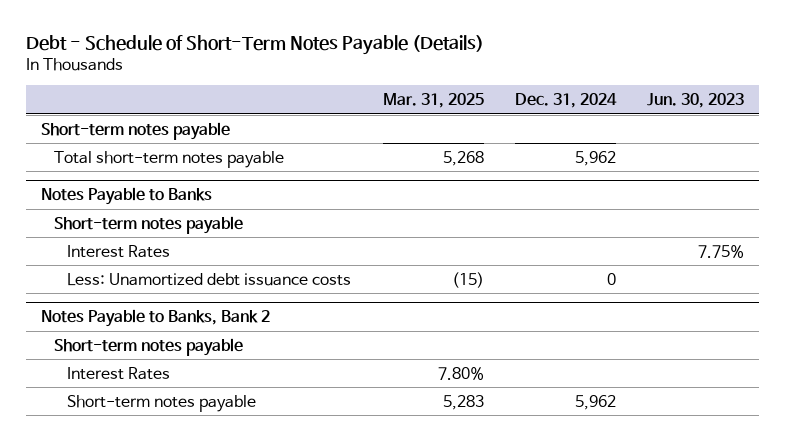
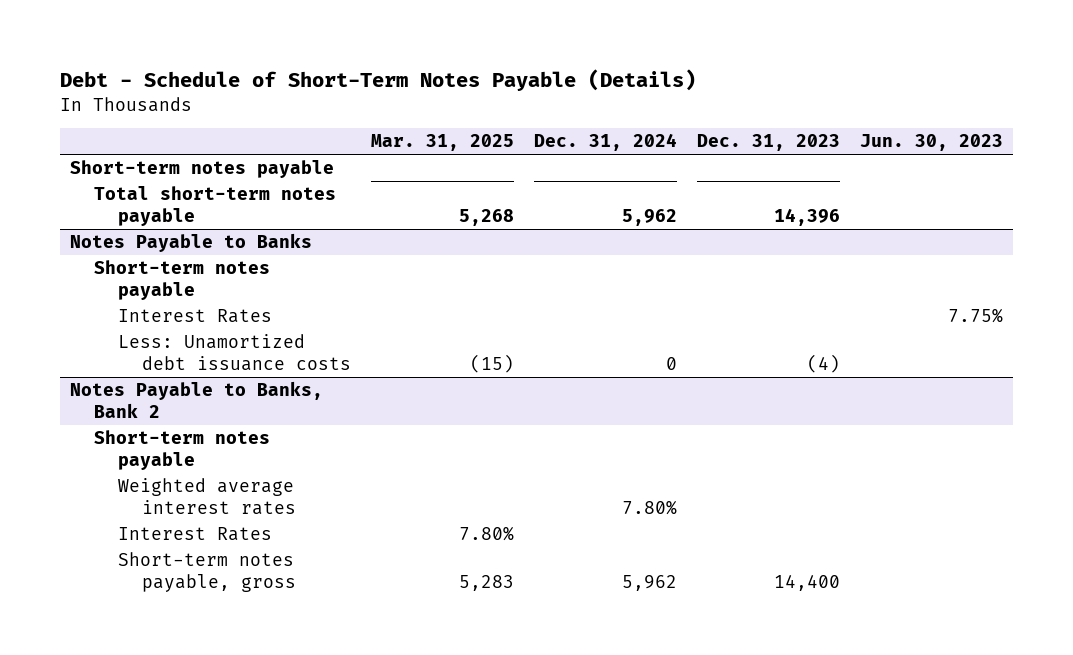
none -> [697,134,841,152] Dec. 31, 2023
none -> [118,478,297,515] Weighted average interest rates
[67,394,257,412] Short-term notes payable -> [118,552,297,592] Short-term notes payable, gross

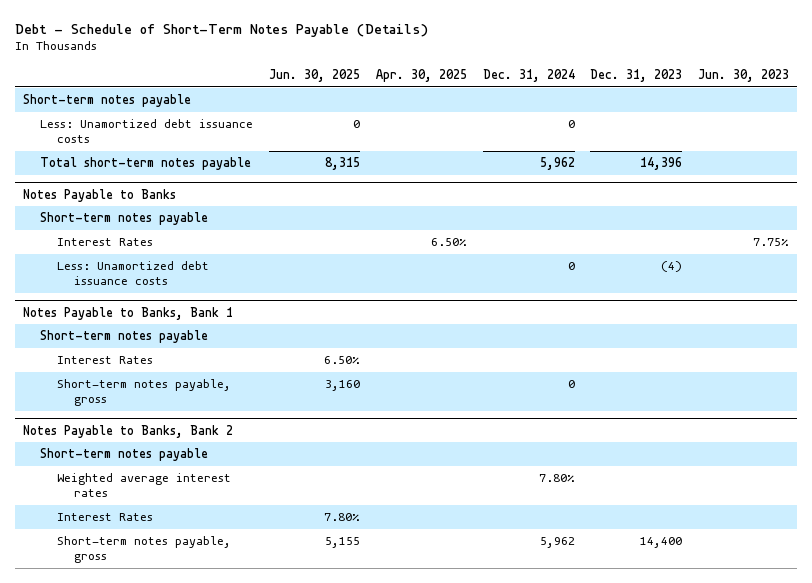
[371,134,515,152] Mar. 31, 2025 -> none
none -> [268,68,360,82] Jun. 30, 2025
none -> [375,68,467,82] Apr. 30, 2025
none -> [39,119,253,143] Less: Unamortized debt issuance costs
none -> [22,306,233,320] Notes Payable to Banks, Bank 1
none -> [39,330,208,344] Short-term notes payable
none -> [56,356,153,365] Interest Rates
none -> [56,379,231,406] Short-term notes payable, gross

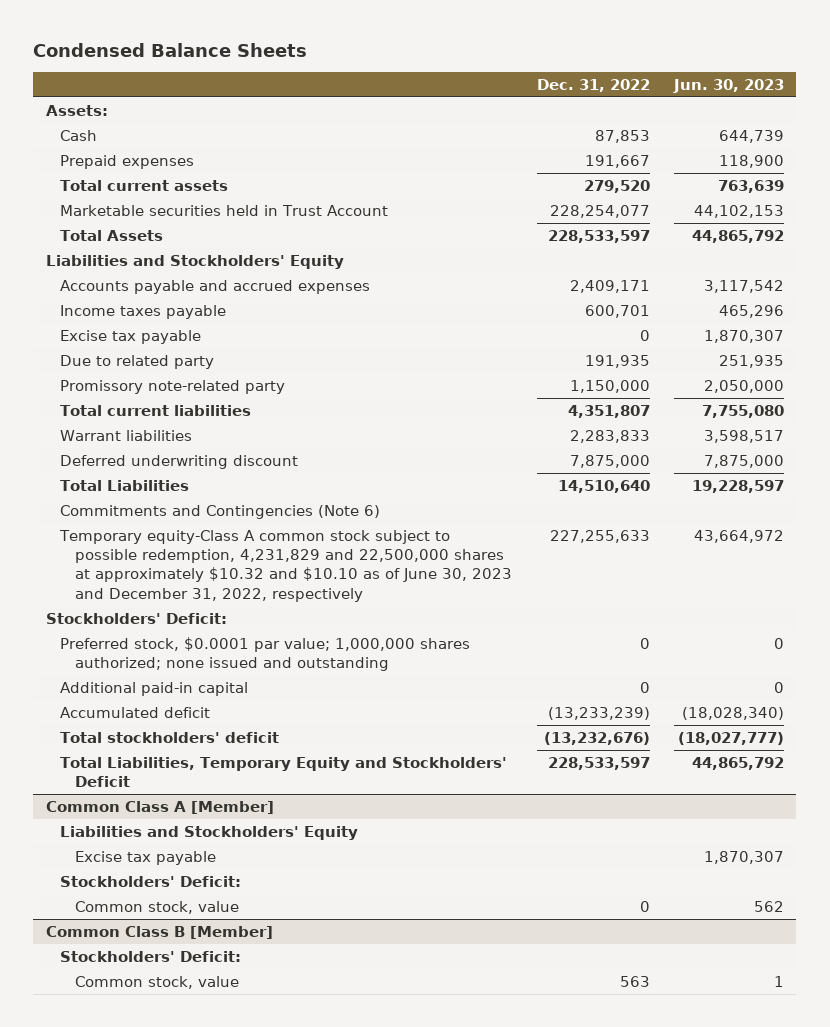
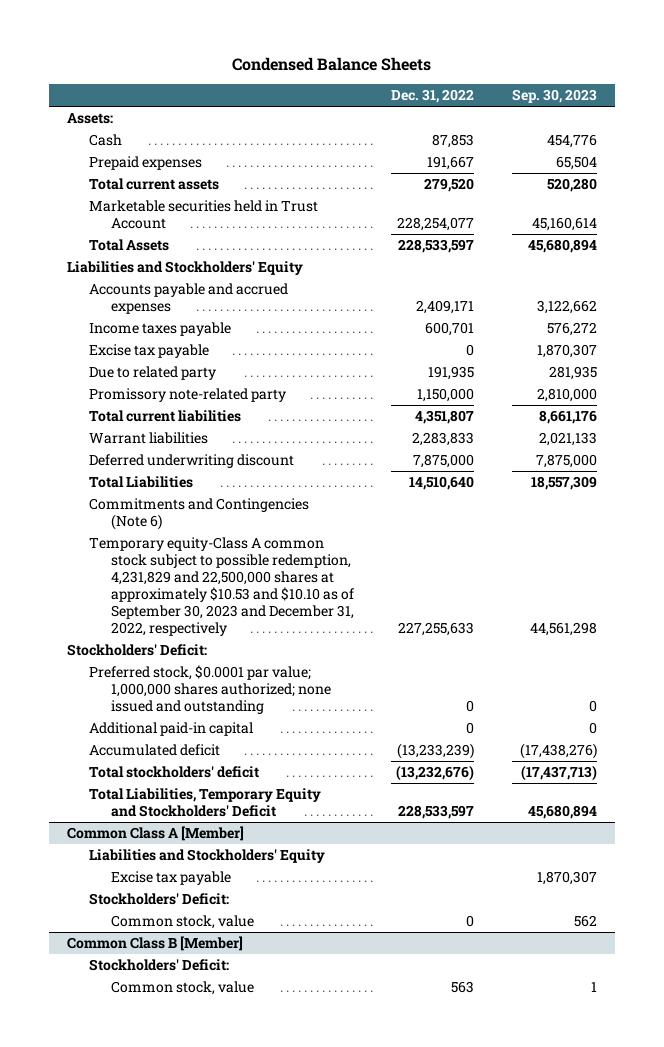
[672,78,784,93] Jun. 30, 2023 -> none
none -> [511,89,597,104] Sep. 30, 2023
[59,530,513,602] Temporary equity-Class A common stock subject to possible redemption, 4,231,829 and 22,500,000 shares at approximately $10.32 and $10.10 as of June 30, 2023 and December 31, 2022, respectively -> [89,537,354,637] Temporary equity-Class A common stock subject to possible redemption, 4,231,829 and 22,500,000 shares at approximately $10.53 and $10.10 as of September 30, 2023 and December 31, 2022, respectively

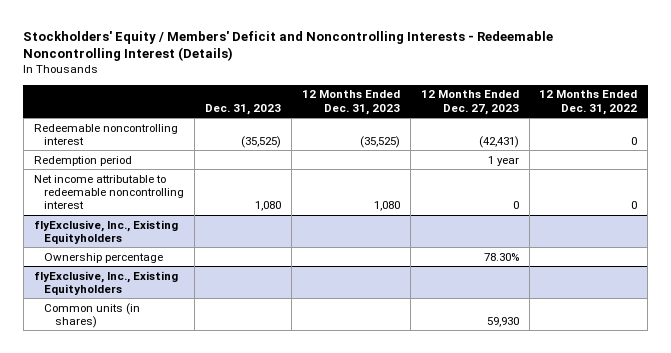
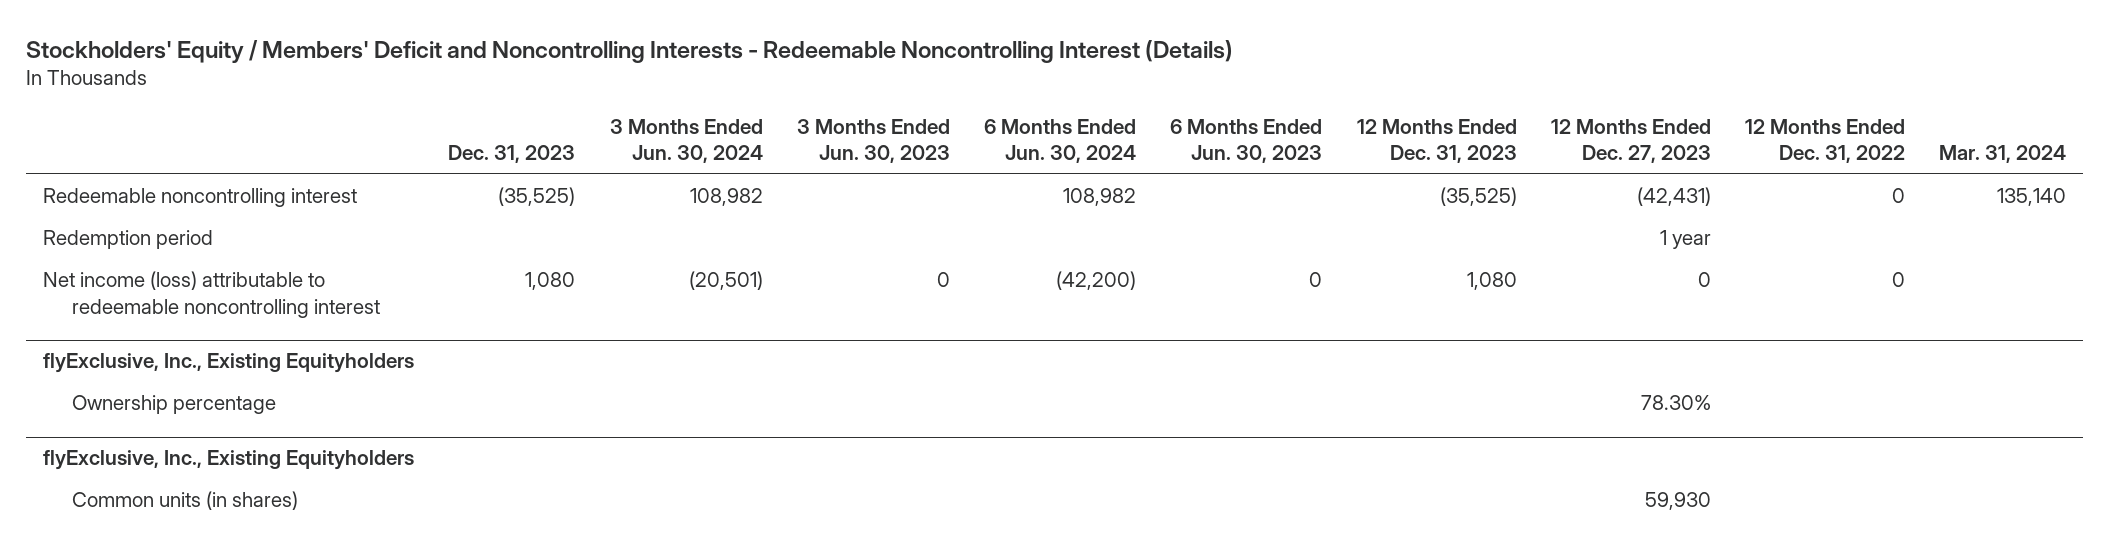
none -> [609,119,763,164] 3 Months Ended Jun. 30, 2024
none -> [796,119,950,164] 3 Months Ended Jun. 30, 2023
none -> [984,119,1137,164] 6 Months Ended Jun. 30, 2024
none -> [1170,119,1323,164] 6 Months Ended Jun. 30, 2023
none -> [1939,145,2067,164] Mar. 31, 2024
[33,174,185,209] Net income attributable to redeemable noncontrolling interest -> [43,271,381,318] Net income (loss) attributable to redeemable noncontrolling interest

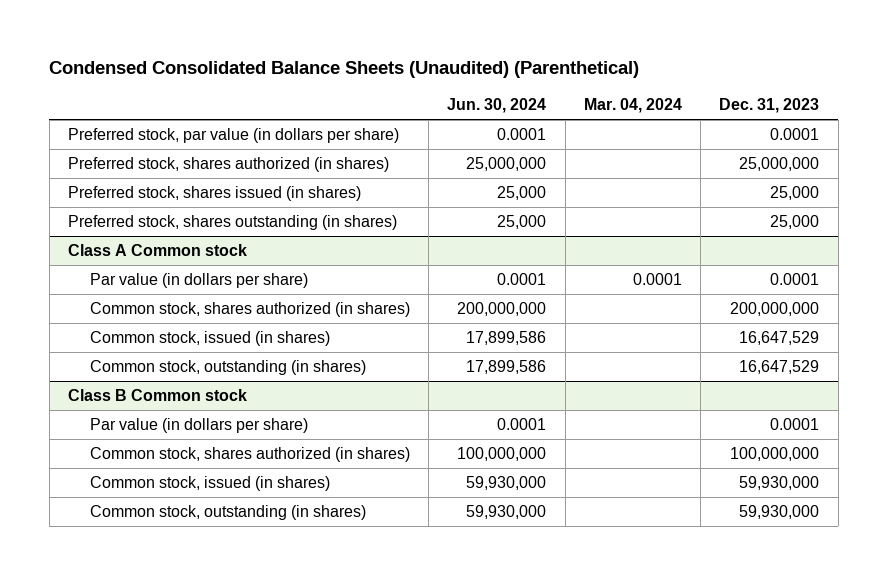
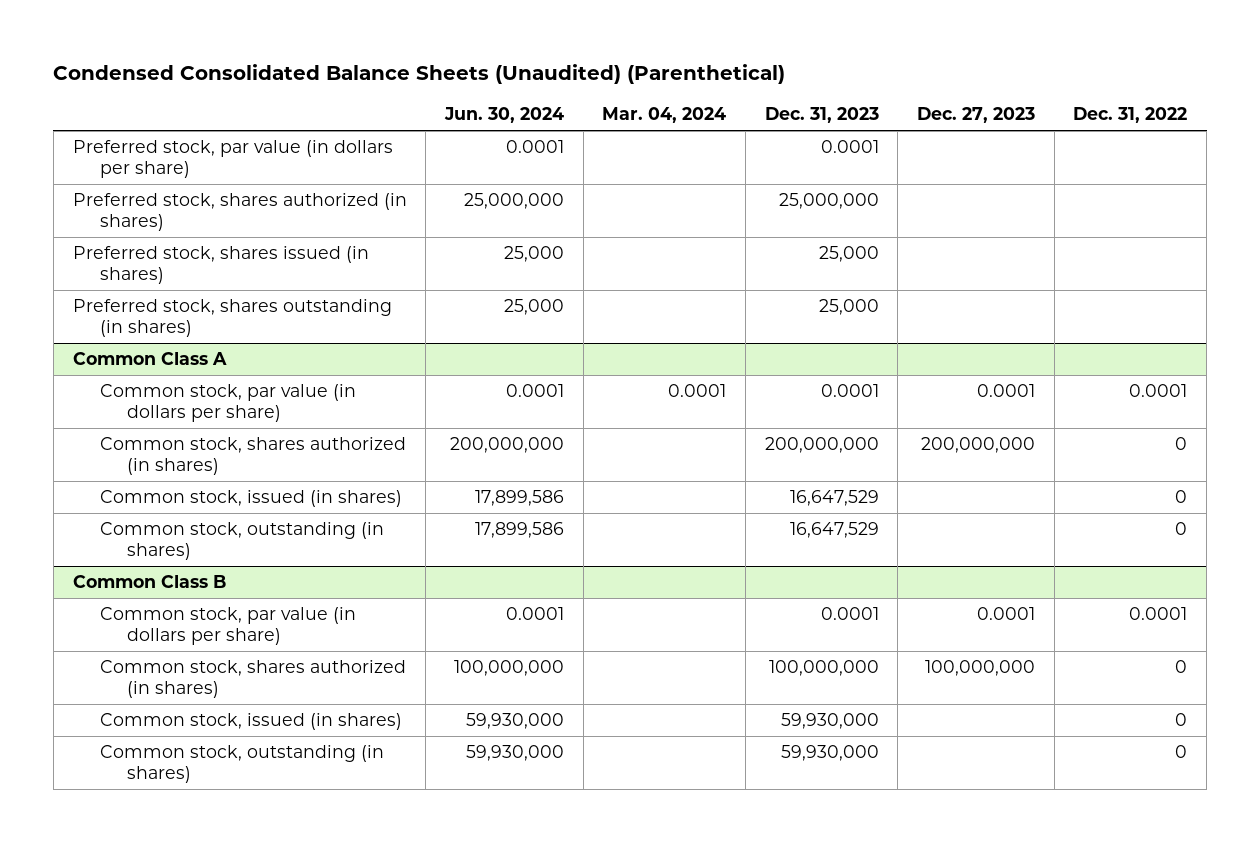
none -> [917,107,1036,124] Dec. 27, 2023
none -> [1073,107,1188,124] Dec. 31, 2022
[68,244,248,257] Class A Common stock -> [72,352,227,366] Common Class A
[89,273,308,289] Par value (in dollars per share) -> [99,384,356,423] Common stock, par value (in dollars per share)
[68,389,248,402] Class B Common stock -> [72,575,226,589] Common Class B
[89,418,308,434] Par value (in dollars per share) -> [99,607,356,646] Common stock, par value (in dollars per share)

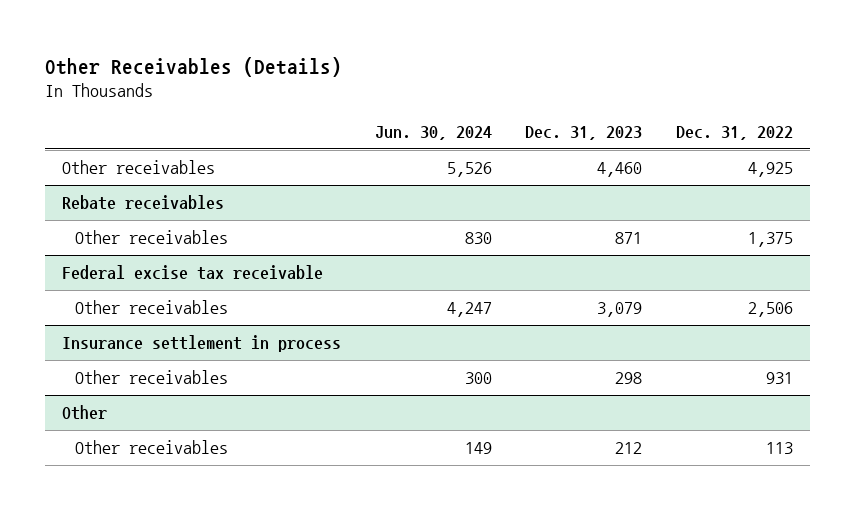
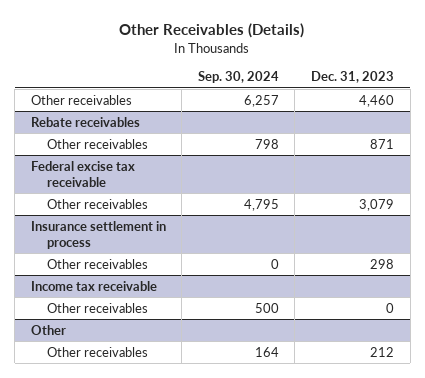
[374,125,492,140] Jun. 30, 2024 -> none
[675,125,793,140] Dec. 31, 2022 -> none
none -> [197,71,279,84] Sep. 30, 2024
none -> [30,280,157,291] Income tax receivable
none -> [47,302,149,313] Other receivables

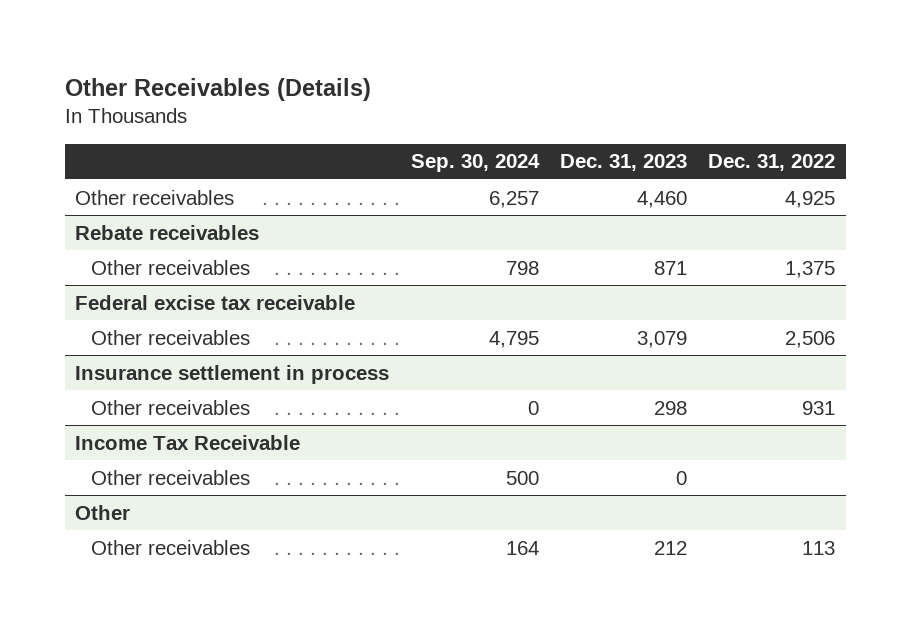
none -> [708,154,836,172] Dec. 31, 2022
[30,280,157,291] Income tax receivable -> [75,434,301,450] Income Tax Receivable

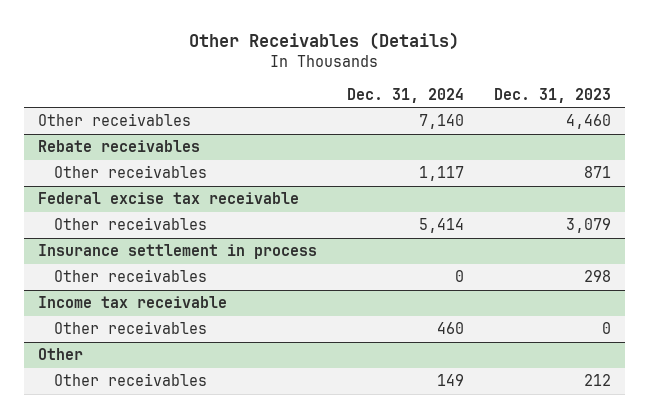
[410,154,540,173] Sep. 30, 2024 -> none
[708,154,836,172] Dec. 31, 2022 -> none
none -> [346,88,464,104] Dec. 31, 2024
[75,434,301,450] Income Tax Receivable -> [38,296,228,309] Income tax receivable

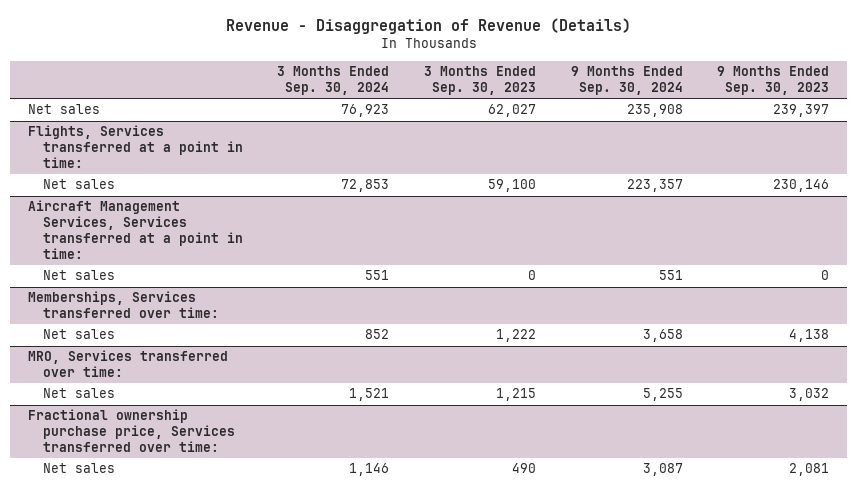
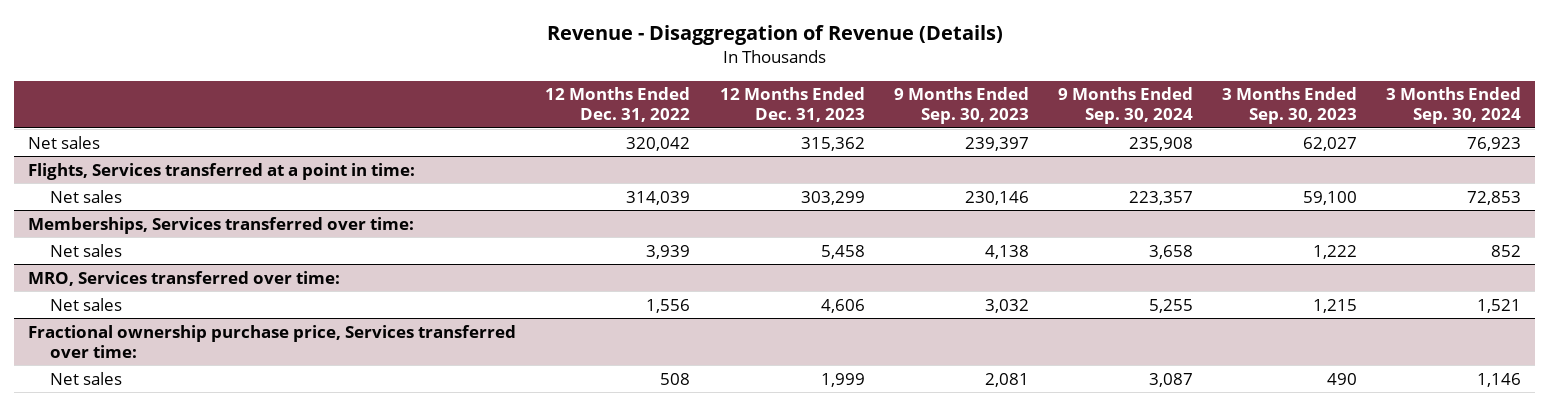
none -> [545,87,691,123] 12 Months Ended Dec. 31, 2022
none -> [719,87,865,123] 12 Months Ended Dec. 31, 2023
[27,200,243,260] Aircraft Management Services, Services transferred at a point in time: -> none
[42,270,115,281] Net sales -> none

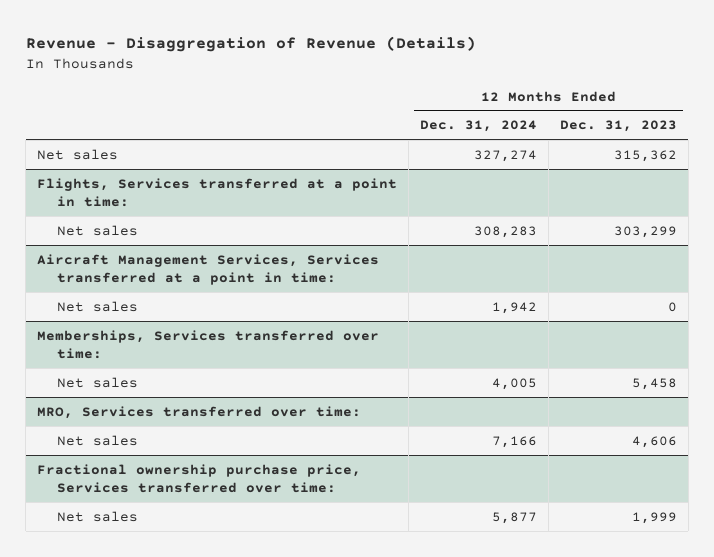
[545,87,691,123] 12 Months Ended Dec. 31, 2022 -> none
[893,87,1029,125] 9 Months Ended Sep. 30, 2023 -> none
[1057,87,1193,125] 9 Months Ended Sep. 30, 2024 -> none
[1221,87,1357,125] 3 Months Ended Sep. 30, 2023 -> none
[1385,87,1521,125] 3 Months Ended Sep. 30, 2024 -> none
none -> [420,120,538,133] Dec. 31, 2024
none -> [37,253,380,285] Aircraft Management Services, Services transferred at a point in time:
none -> [56,300,138,312] Net sales

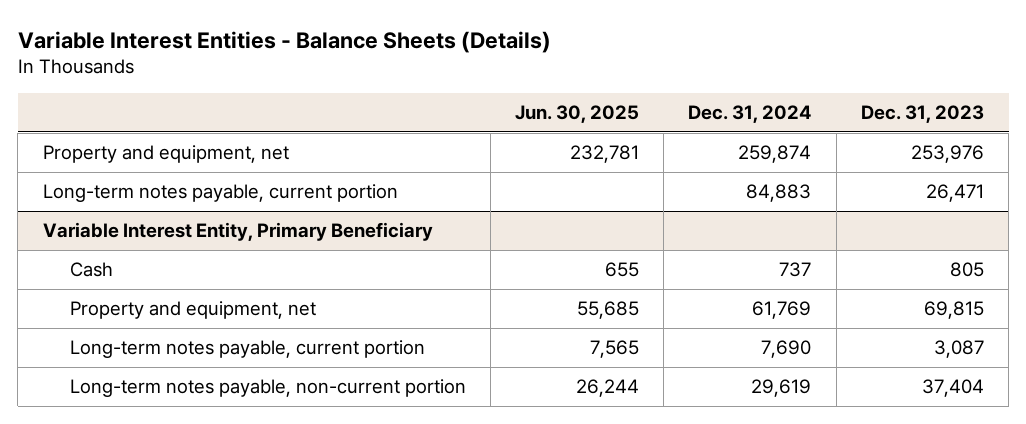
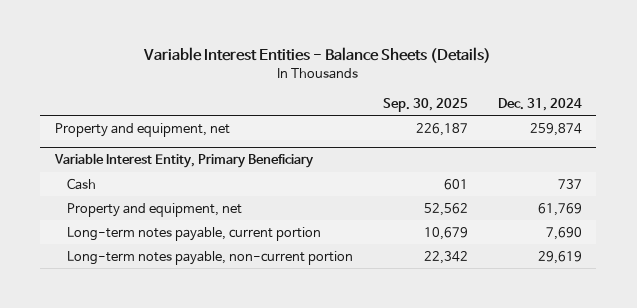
[515,105,640,124] Jun. 30, 2025 -> none
[860,105,984,124] Dec. 31, 2023 -> none
none -> [382,97,468,112] Sep. 30, 2025
[42,184,398,203] Long-term notes payable, current portion -> none

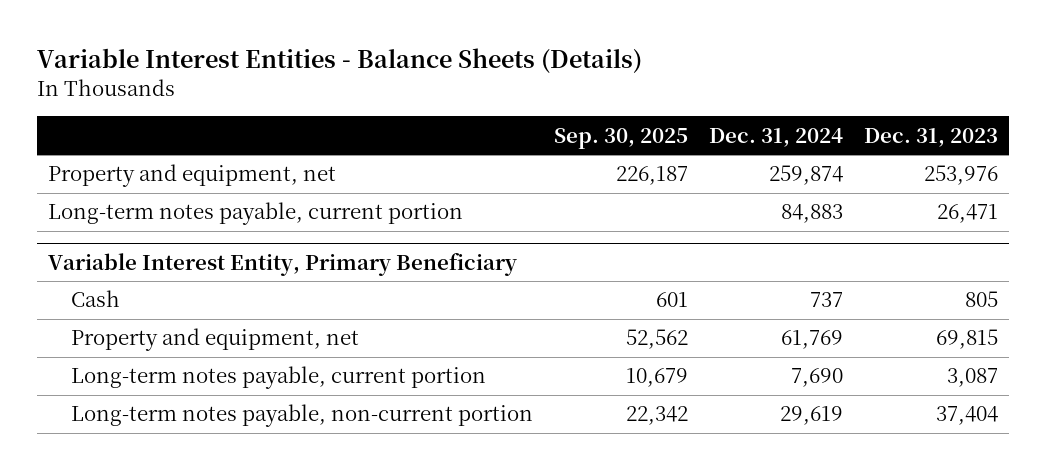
none -> [864,127,999,147] Dec. 31, 2023
none -> [47,202,463,226] Long-term notes payable, current portion

